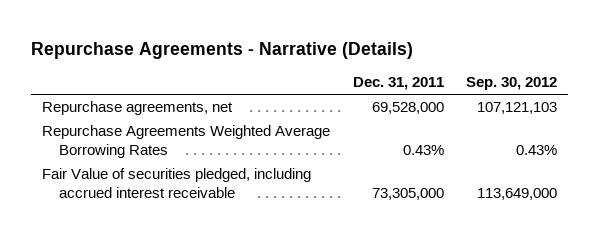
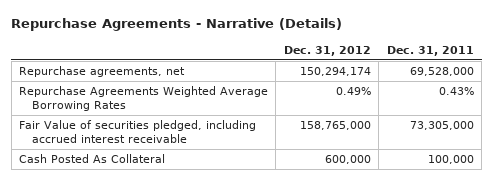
[465,77,557,91] Sep. 30, 2012 -> none
none -> [283,45,371,56] Dec. 31, 2012
none -> [19,154,166,164] Cash Posted As Collateral

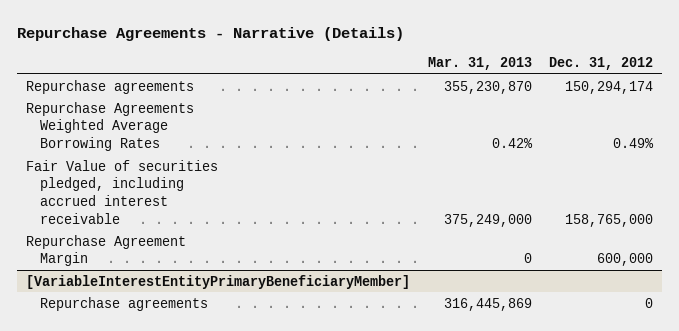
[386,45,474,56] Dec. 31, 2011 -> none
none -> [427,57,532,71] Mar. 31, 2013
[19,66,186,78] Repurchase agreements, net -> [25,79,194,94] Repurchase agreements
[19,154,166,164] Cash Posted As Collateral -> none
none -> [25,234,186,267] Repurchase Agreement Margin
none -> [25,274,410,289] [VariableInterestEntityPrimaryBeneficiaryMember]
none -> [40,296,209,311] Repurchase agreements

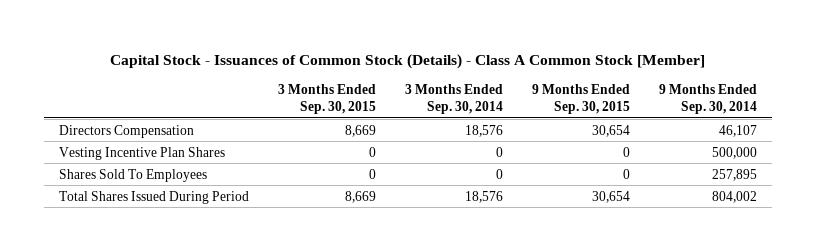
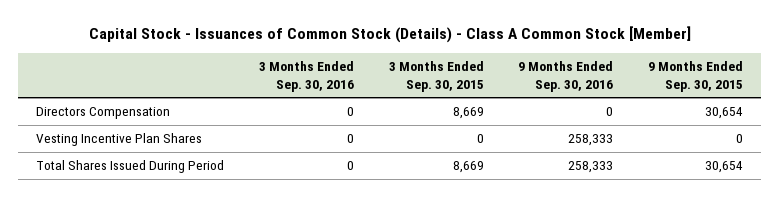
[404,83,503,114] 3 Months Ended Sep. 30, 2014 -> none
[659,83,758,114] 9 Months Ended Sep. 30, 2014 -> none
none -> [258,61,354,92] 3 Months Ended Sep. 30, 2016
none -> [518,61,614,92] 9 Months Ended Sep. 30, 2016
[58,168,207,182] Shares Sold To Employees -> none

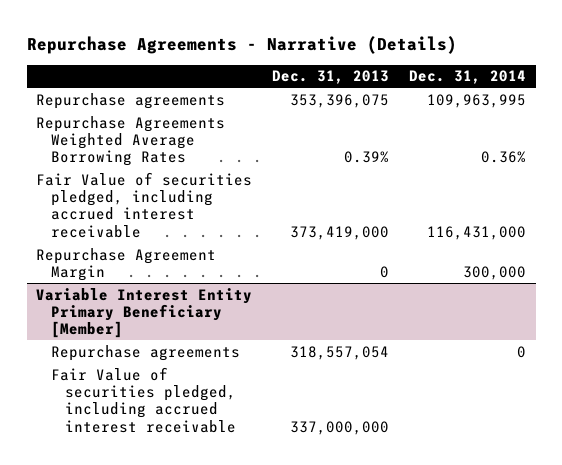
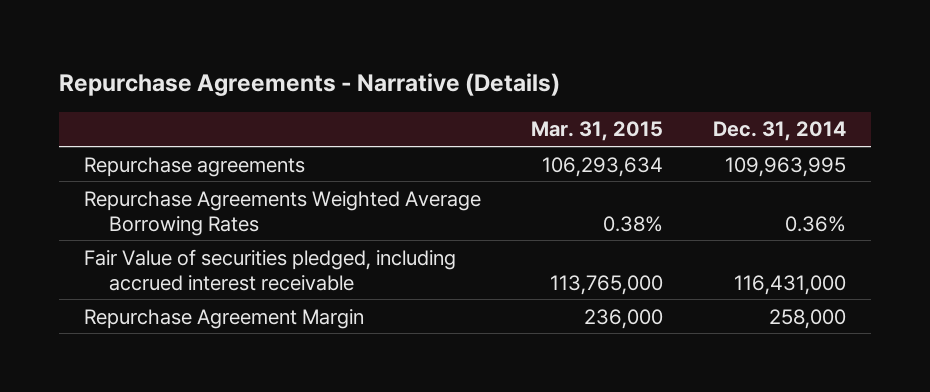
[272,70,390,85] Dec. 31, 2013 -> none
none -> [531,121,664,142] Mar. 31, 2015
[36,287,253,339] Variable Interest Entity Primary Beneficiary [Member] -> none
[50,344,240,361] Repurchase agreements -> none
[50,366,236,433] Fair Value of securities pledged, including accrued interest receivable -> none
[462,265,526,280] 300,000 -> [769,308,847,329] 258,000

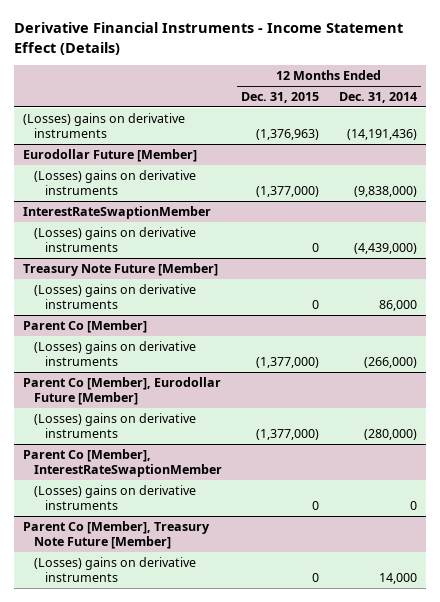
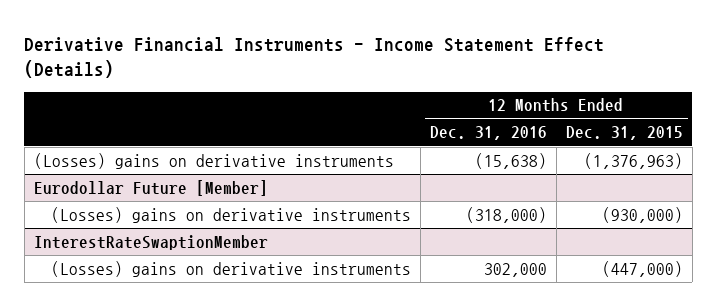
[338,91,417,103] Dec. 31, 2014 -> none
none -> [430,126,548,141] Dec. 31, 2016
[256,186,320,198] (1,377,000) -> [601,206,683,223] (930,000)
[23,262,219,276] Treasury Note Future [Member] -> none
[34,283,197,310] (Losses) gains on derivative instruments -> none
[23,319,148,333] Parent Co [Member] -> none
[34,340,197,367] (Losses) gains on derivative instruments -> none
[23,376,222,406] Parent Co [Member], Eurodollar Future [Member] -> none
[34,412,197,439] (Losses) gains on derivative instruments -> none
[23,448,223,478] Parent Co [Member], InterestRateSwaptionMember -> none
[34,484,197,511] (Losses) gains on derivative instruments -> none
[23,520,211,550] Parent Co [Member], Treasury Note Future [Member] -> none
[34,556,197,583] (Losses) gains on derivative instruments -> none
[312,243,320,253] 0 -> [601,260,683,277] (447,000)

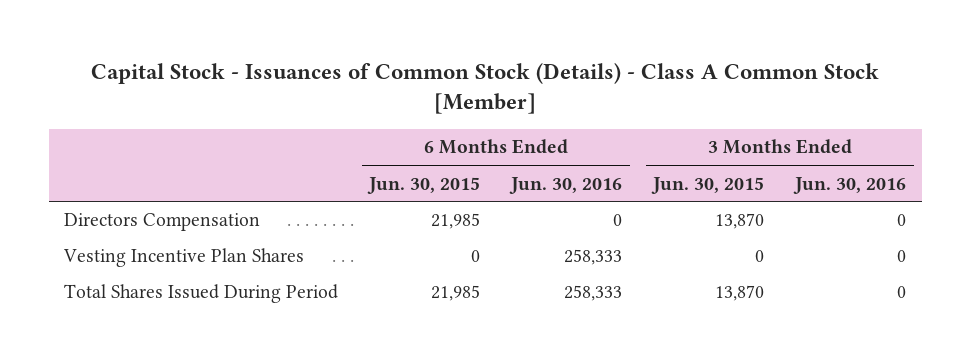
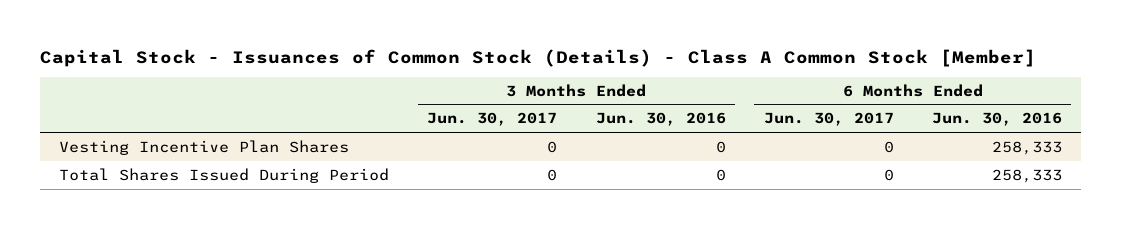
[367,176,481,194] Jun. 30, 2015 -> none
[651,176,765,194] Jun. 30, 2015 -> none
none -> [427,112,558,127] Jun. 30, 2017
none -> [763,112,894,127] Jun. 30, 2017
[64,213,261,232] Directors Compensation -> none

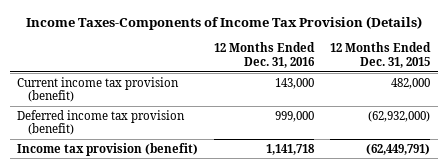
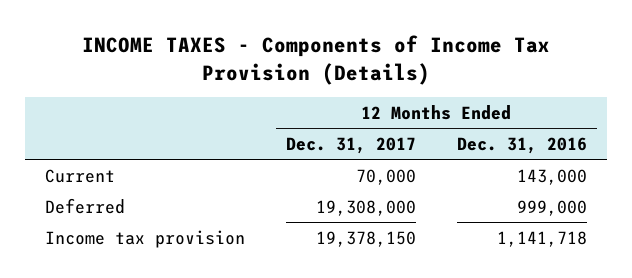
[25,16,422,31] Income Taxes-Components of Income Tax Provision (Details) -> [81,35,550,85] INCOME TAXES - Components of Income Tax Provision (Details)
[330,42,432,69] 12 Months Ended Dec. 31, 2015 -> none
none -> [285,137,416,155] Dec. 31, 2017
[17,76,180,103] Current income tax provision (benefit) -> [45,168,116,183] Current
[17,109,186,136] Deferred income tax provision (benefit) -> [45,197,126,214] Deferred
[17,142,199,156] Income tax provision (benefit) -> [45,229,246,248] Income tax provision

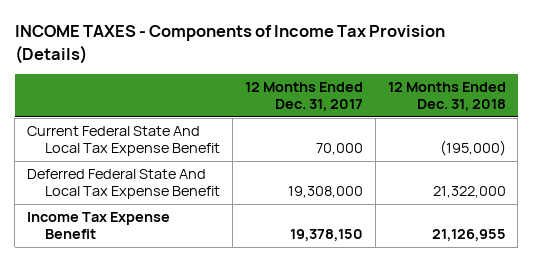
[456,137,587,155] Dec. 31, 2016 -> none
none -> [387,82,506,111] 12 Months Ended Dec. 31, 2018
[45,168,116,183] Current -> [27,126,221,157] Current Federal State And Local Tax Expense Benefit
[45,197,126,214] Deferred -> [27,169,221,200] Deferred Federal State And Local Tax Expense Benefit
[45,229,246,248] Income tax provision -> [27,212,171,240] Income Tax Expense Benefit

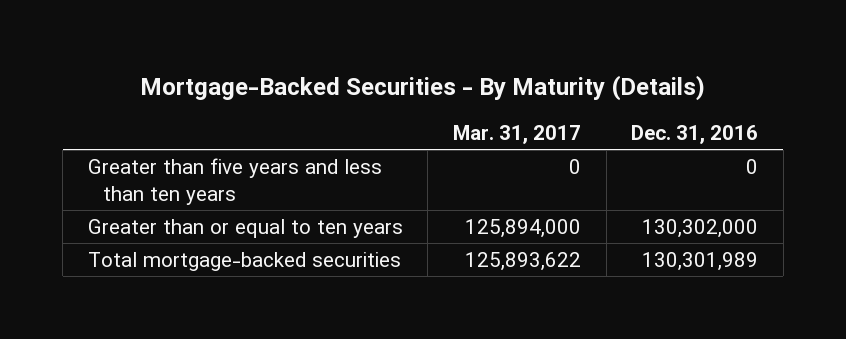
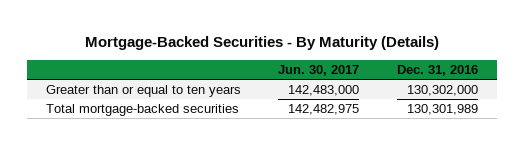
[453,124,582,144] Mar. 31, 2017 -> none
none -> [278,64,360,76] Jun. 30, 2017
[87,158,382,205] Greater than five years and less than ten years -> none

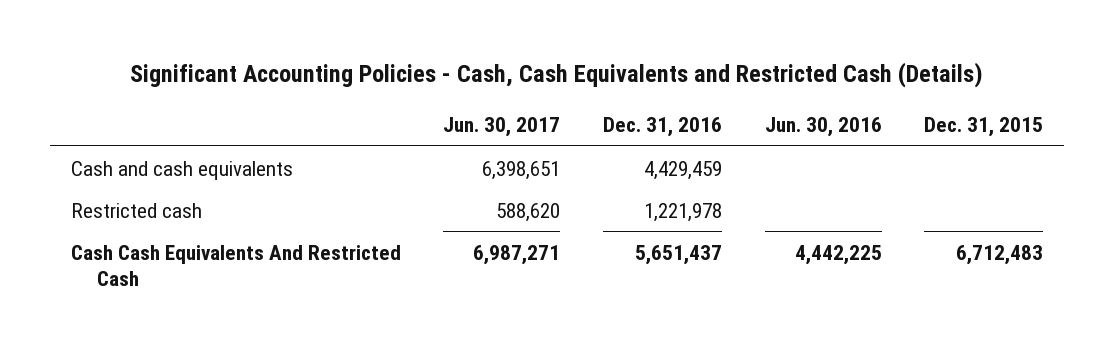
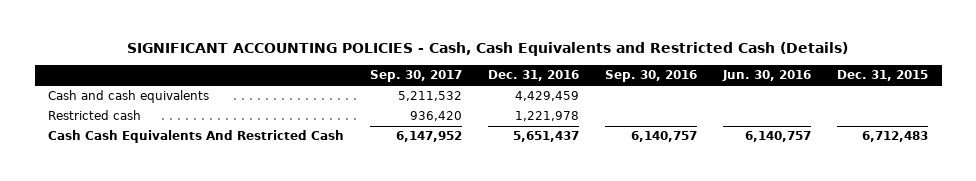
[130,62,984,89] Significant Accounting Policies - Cash, Cash Equivalents and Restricted Cash (Details) -> [127,42,849,57] SIGNIFICANT ACCOUNTING POLICIES - Cash, Cash Equivalents and Restricted Cash (Details)
[443,116,561,137] Jun. 30, 2017 -> none
none -> [370,70,463,83] Sep. 30, 2017
none -> [605,70,698,83] Sep. 30, 2016
[794,244,882,265] 4,442,225 -> [745,131,812,143] 6,140,757

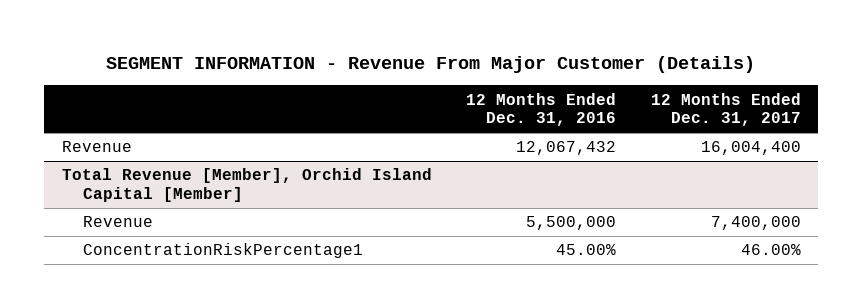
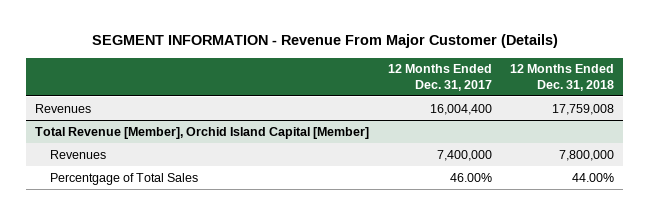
[466,92,617,127] 12 Months Ended Dec. 31, 2016 -> none
none -> [510,64,615,91] 12 Months Ended Dec. 31, 2018
[61,141,132,153] Revenue -> [35,103,92,113] Revenues
[82,216,153,228] Revenue -> [49,149,106,159] Revenues
[82,243,363,259] ConcentrationRiskPercentage1 -> [49,172,198,185] Percentgage of Total Sales

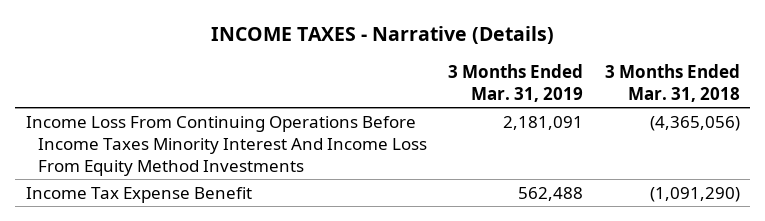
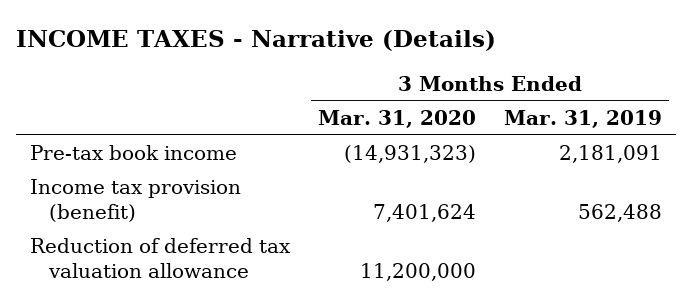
[604,64,740,103] 3 Months Ended Mar. 31, 2018 -> none
none -> [317,110,476,129] Mar. 31, 2020
[25,115,427,176] Income Loss From Continuing Operations Before Income Taxes Minority Interest And Income Loss From Equity Method Investments -> [29,145,237,161] Pre-tax book income
[25,186,252,203] Income Tax Expense Benefit -> [29,179,241,223] Income tax provision (benefit)
none -> [29,238,291,279] Reduction of deferred tax valuation allowance

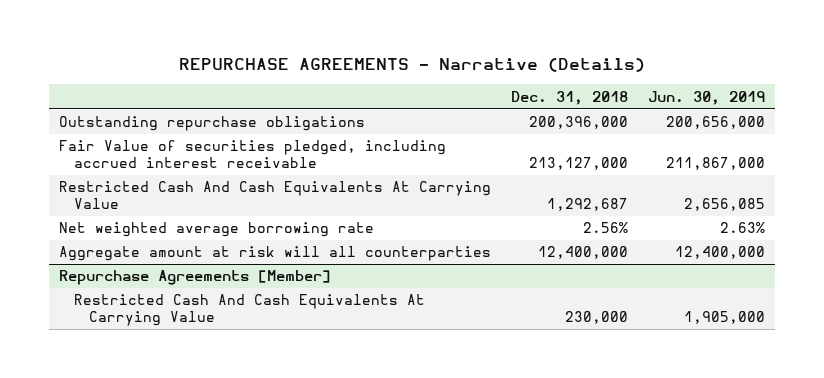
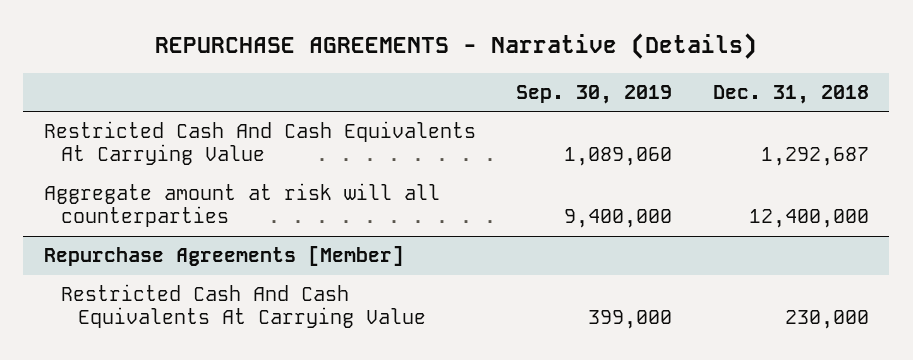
[647,90,765,105] Jun. 30, 2019 -> none
none -> [516,84,673,104] Sep. 30, 2019
[58,116,365,132] Outstanding repurchase obligations -> none
[58,140,446,168] Fair Value of securities pledged, including accrued interest receivable -> none
[58,222,374,238] Net weighted average borrowing rate -> none

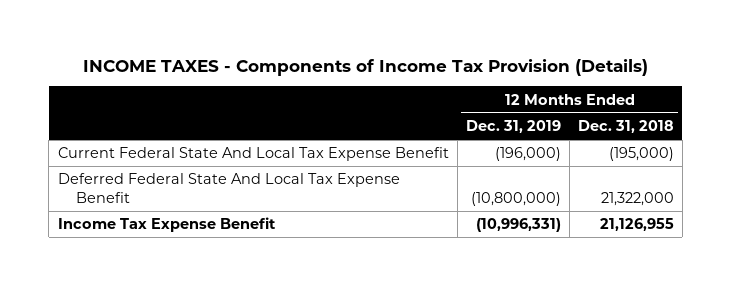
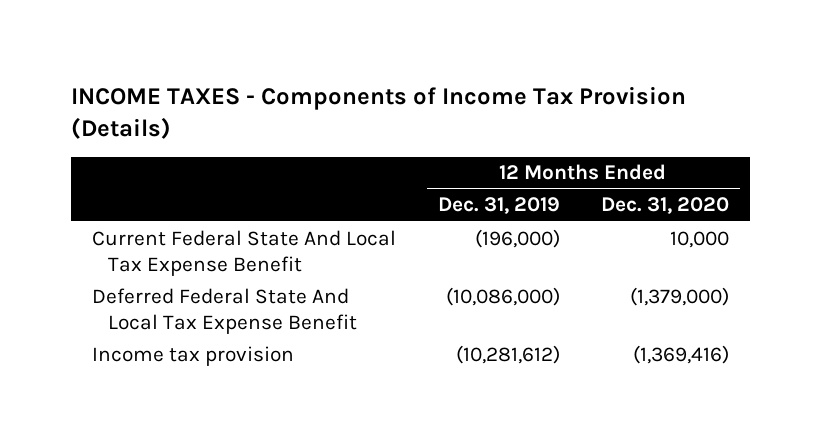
[577,120,674,134] Dec. 31, 2018 -> none
none -> [601,197,730,215] Dec. 31, 2020
[470,191,561,206] (10,800,000) -> [445,286,560,306] (10,086,000)
[57,217,276,233] Income Tax Expense Benefit -> [92,345,295,366] Income tax provision
[475,218,561,233] (10,996,331) -> [455,344,560,364] (10,281,612)

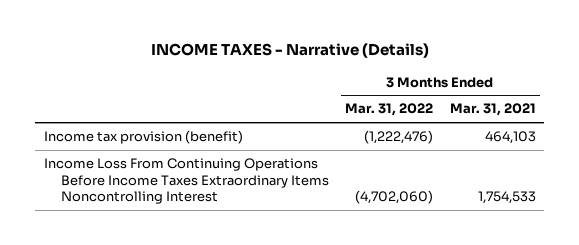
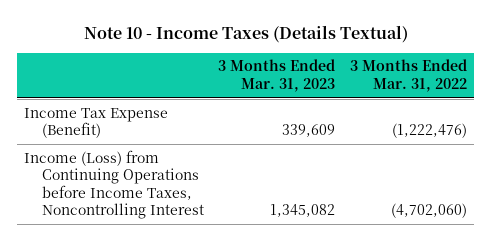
[150,43,429,59] INCOME TAXES - Narrative (Details) -> [83,24,408,43] Note 10 - Income Taxes (Details Textual)
[449,103,536,117] Mar. 31, 2021 -> none
none -> [218,59,336,92] 3 Months Ended Mar. 31, 2023
[43,130,243,145] Income tax provision (benefit) -> [24,107,169,139] Income Tax Expense (Benefit)
[43,158,329,205] Income Loss From Continuing Operations Before Income Taxes Extraordinary Items Noncontrolling Interest -> [24,149,204,220] Income (Loss) from Continuing Operations before Income Taxes, Noncontrolling Interest

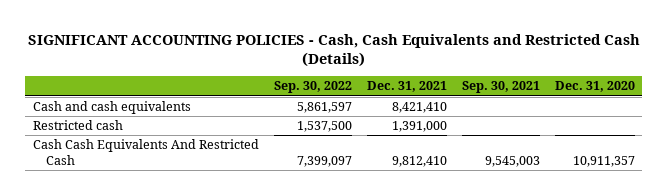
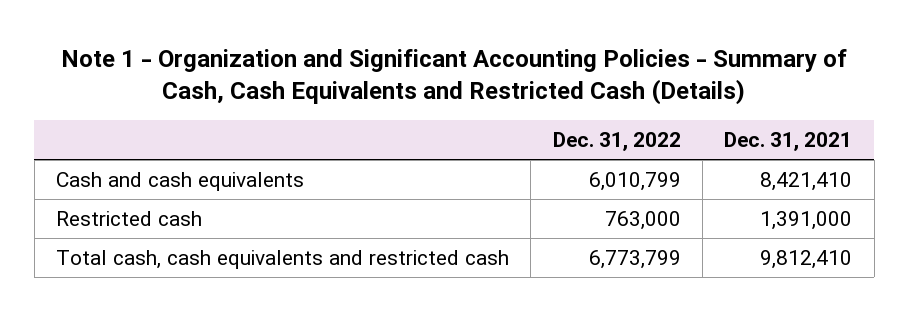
[27,33,640,67] SIGNIFICANT ACCOUNTING POLICIES - Cash, Cash Equivalents and Restricted Cash (Details) -> [61,48,848,106] Note 1 - Organization and Significant Accounting Policies - Summary of Cash, Cash Equivalents and Restricted Cash (Details)
[273,81,352,94] Sep. 30, 2022 -> none
[461,81,540,94] Sep. 30, 2021 -> none
[554,81,635,93] Dec. 31, 2020 -> none
none -> [552,132,681,152] Dec. 31, 2022
[32,139,259,165] Cash Cash Equivalents And Restricted Cash -> [56,249,510,269] Total cash, cash equivalents and restricted cash

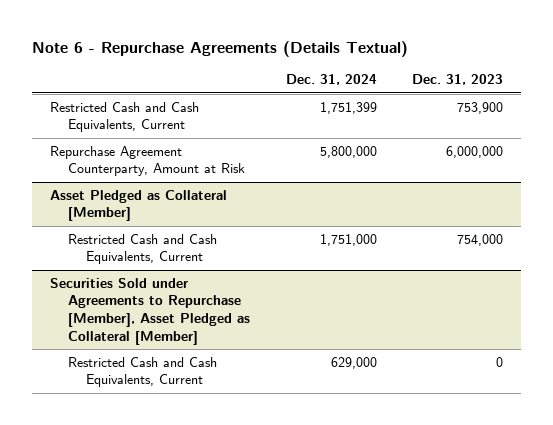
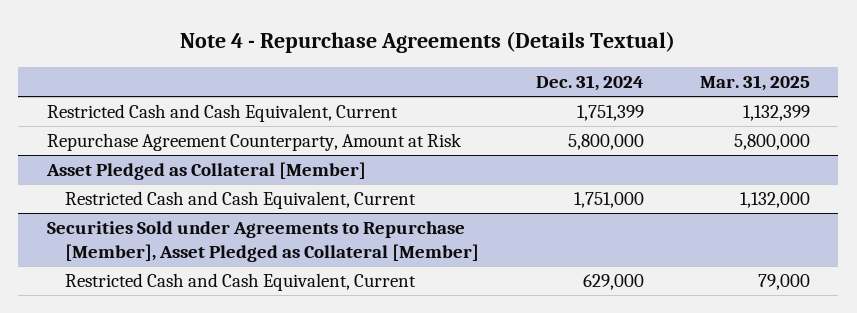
[31,40,408,57] Note 6 - Repurchase Agreements (Details Textual) -> [180,30,676,53] Note 4 - Repurchase Agreements (Details Textual)
[412,74,504,86] Dec. 31, 2023 -> none
none -> [700,75,811,92] Mar. 31, 2025
[49,101,199,133] Restricted Cash and Cash Equivalents, Current -> [46,104,398,123] Restricted Cash and Cash Equivalent, Current
[68,233,218,265] Restricted Cash and Cash Equivalents, Current -> [65,191,417,210] Restricted Cash and Cash Equivalent, Current
[68,356,218,388] Restricted Cash and Cash Equivalents, Current -> [65,273,417,292] Restricted Cash and Cash Equivalent, Current

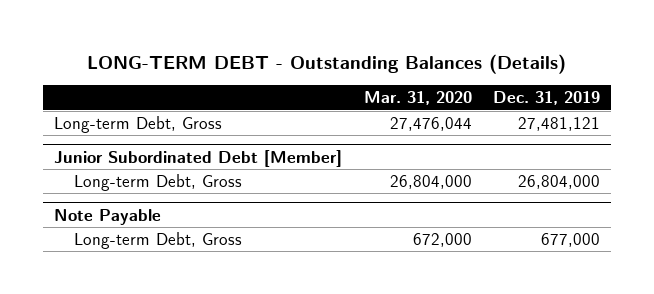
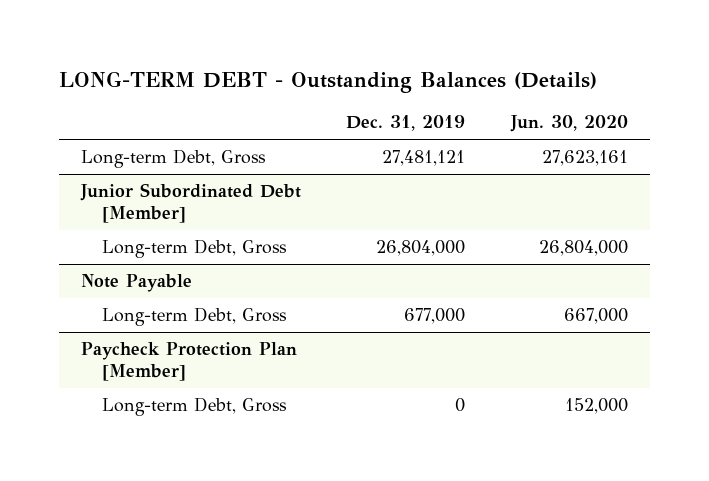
[363,91,472,106] Mar. 31, 2020 -> none
none -> [509,115,628,133] Jun. 30, 2020
none -> [81,342,298,382] Paycheck Protection Plan [Member]
none -> [102,397,288,417] Long-term Debt, Gross

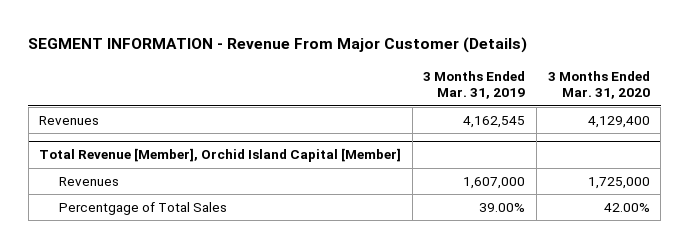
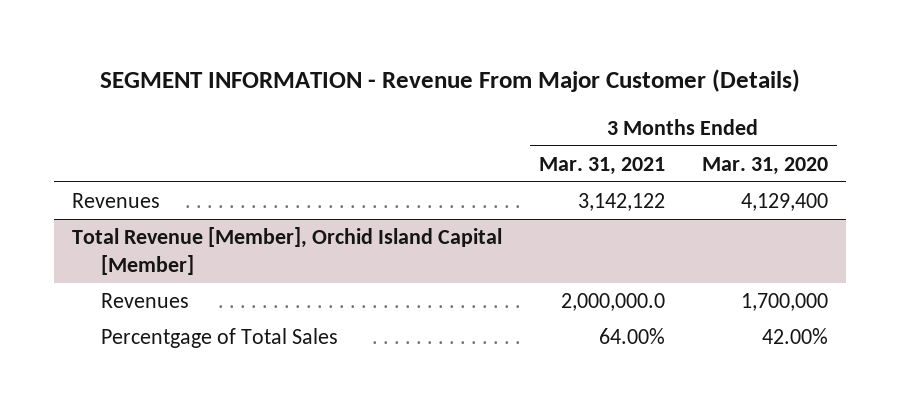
[423,70,526,100] 3 Months Ended Mar. 31, 2019 -> none
none -> [538,156,665,175] Mar. 31, 2021
[587,177,650,190] 1,725,000 -> [740,293,828,312] 1,700,000

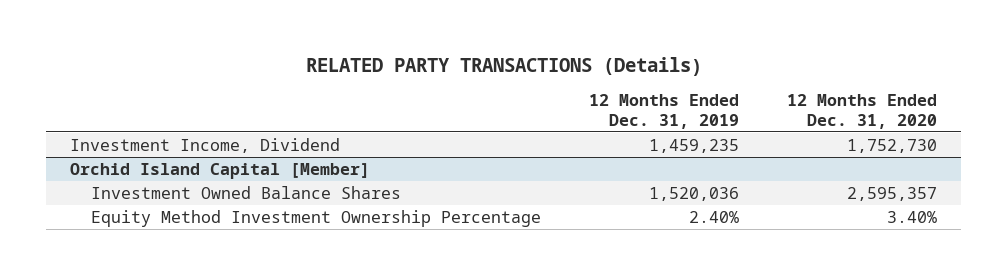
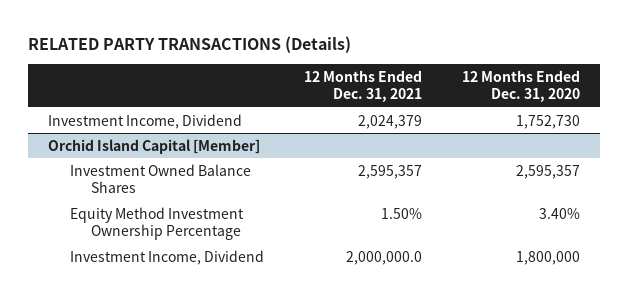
[589,94,740,129] 12 Months Ended Dec. 31, 2019 -> none
none -> [303,69,422,103] 12 Months Ended Dec. 31, 2021
none -> [69,249,264,265] Investment Income, Dividend

